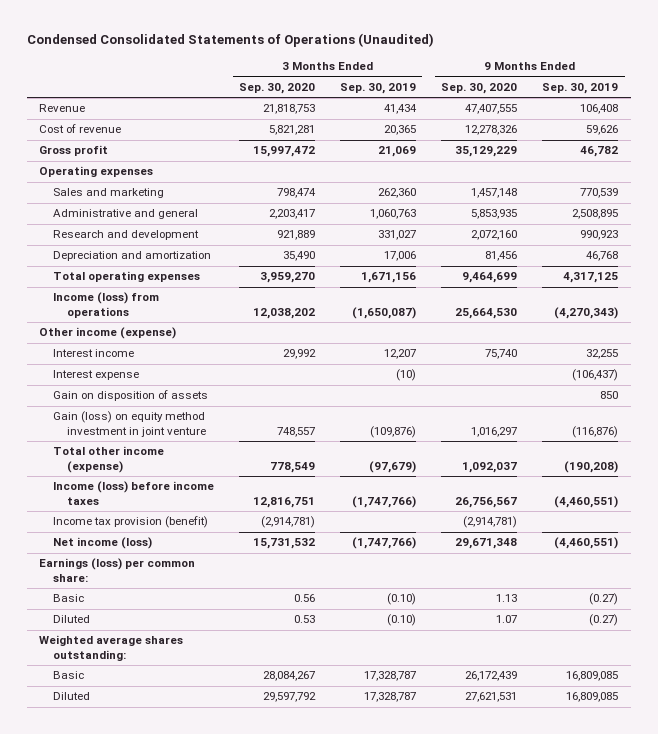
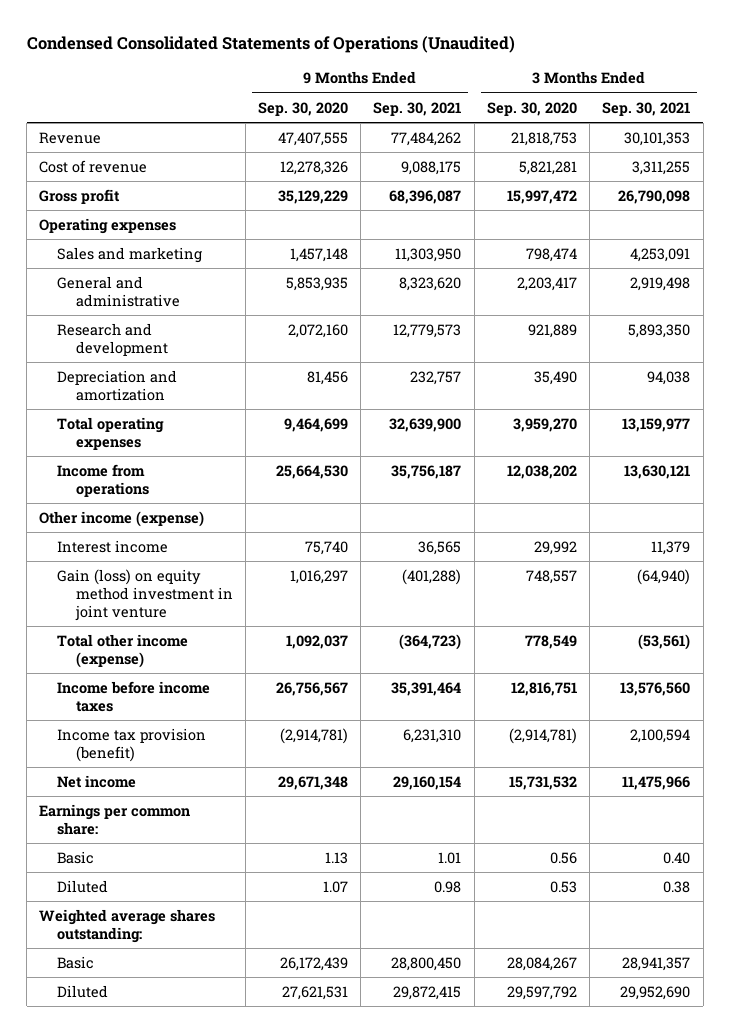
[340,82,417,94] Sep. 30, 2019 -> none
[542,82,619,94] Sep. 30, 2019 -> none
none -> [373,101,462,116] Sep. 30, 2021
none -> [602,101,691,116] Sep. 30, 2021
[53,209,199,220] Administrative and general -> [57,275,180,307] General and administrative
[53,292,160,318] Income (loss) from operations -> [57,463,149,497] Income from operations
[53,370,140,381] Interest expense -> none
[53,390,209,402] Gain on disposition of assets -> none
[53,481,215,505] Income (loss) before income taxes -> [57,680,211,712] Income before income taxes
[53,537,153,550] Net income (loss) -> [57,774,137,788] Net income
[39,558,196,582] Earnings (loss) per common share: -> [39,803,191,835] Earnings per common share:

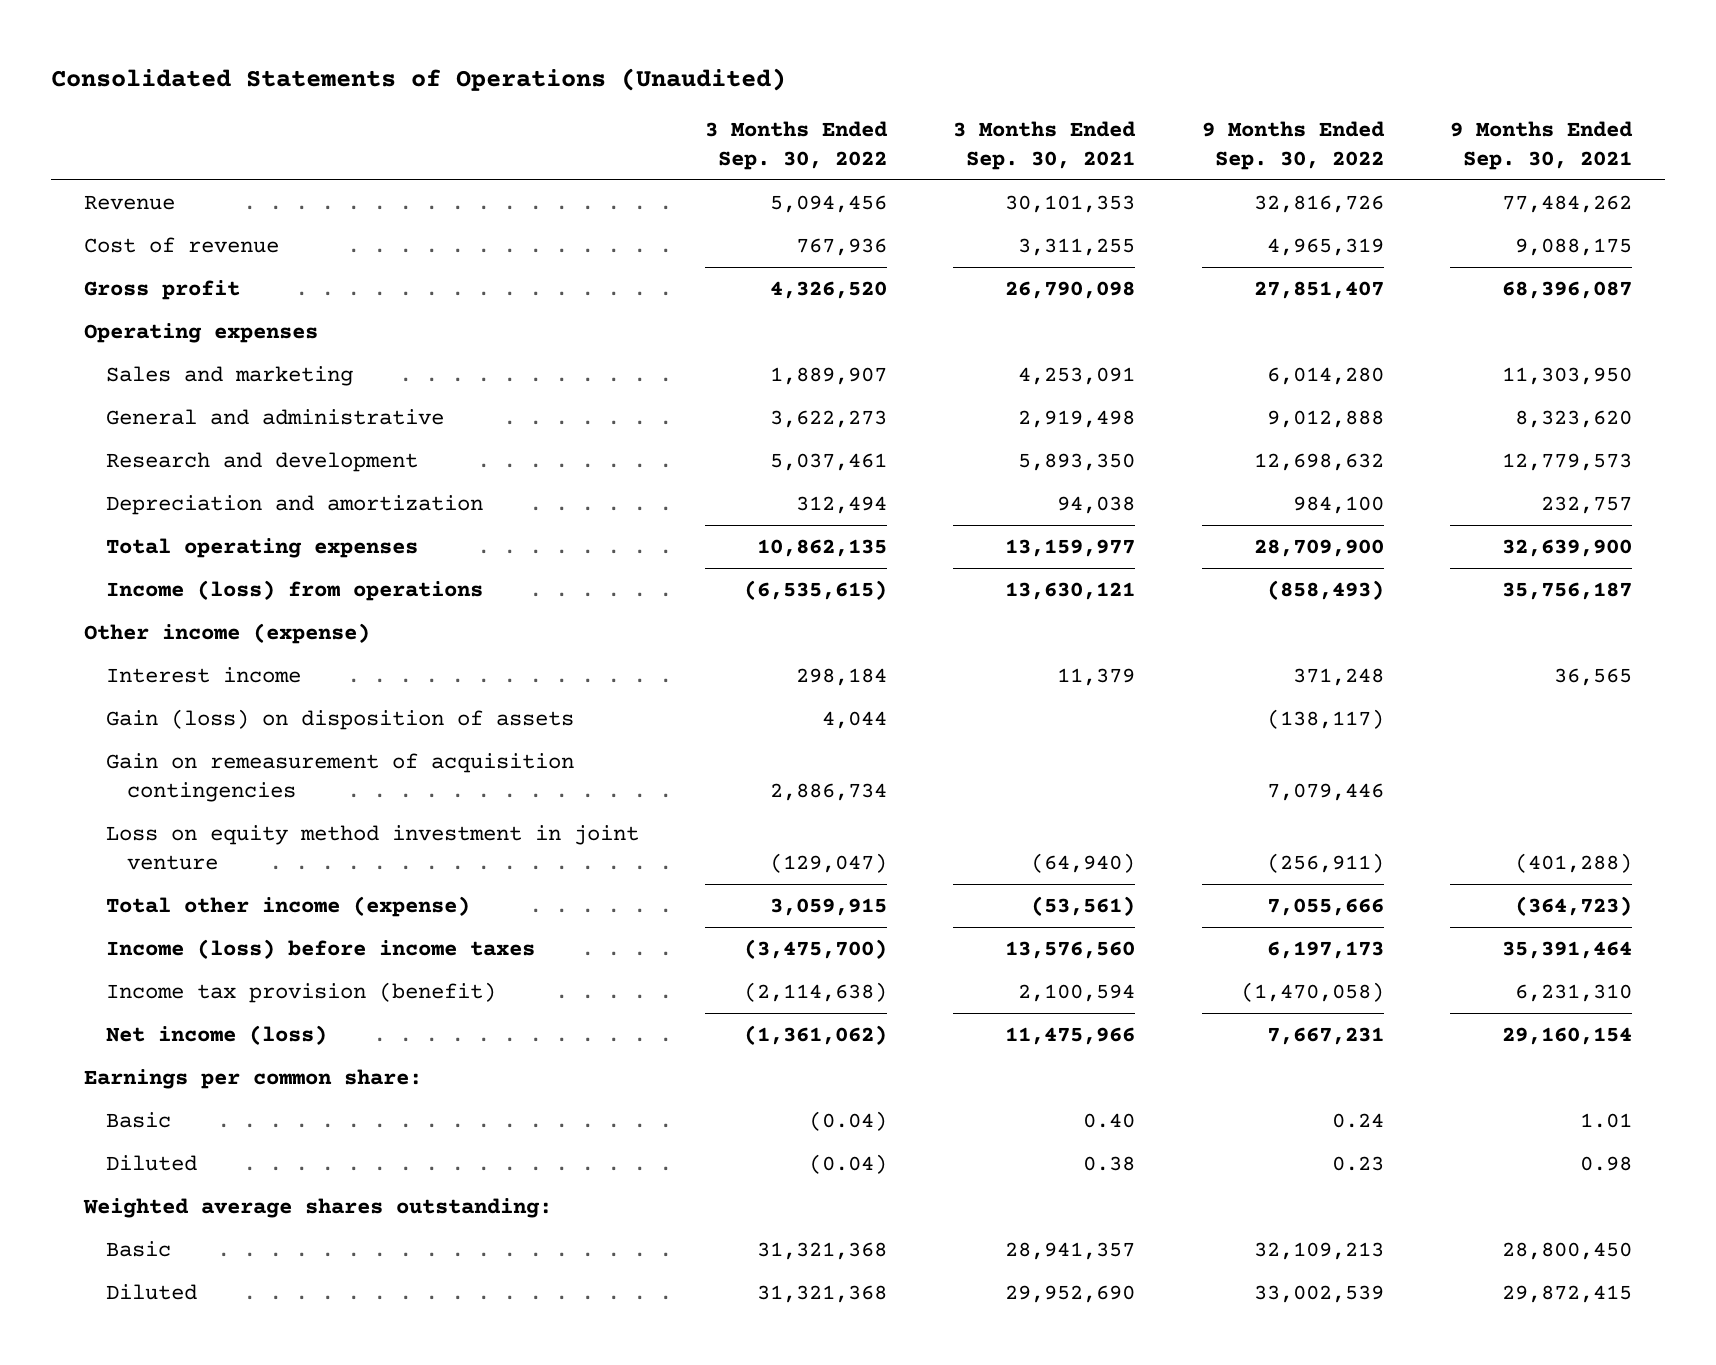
[26,36,515,54] Condensed Consolidated Statements of Operations (Unaudited) -> [50,67,786,91] Consolidated Statements of Operations (Unaudited)
[258,101,349,116] Sep. 30, 2020 -> none
[486,101,577,116] Sep. 30, 2020 -> none
none -> [704,120,888,170] 3 Months Ended Sep. 30, 2022
none -> [1201,120,1385,170] 9 Months Ended Sep. 30, 2022
[57,463,149,497] Income from operations -> [105,579,483,601] Income (loss) from operations
none -> [105,708,574,730] Gain (loss) on disposition of assets
none -> [105,752,574,802] Gain on remeasurement of acquisition contingencies
[57,568,233,621] Gain (loss) on equity method investment in joint venture -> [105,824,639,870] Loss on equity method investment in joint venture
[57,680,211,712] Income before income taxes -> [105,938,535,959] Income (loss) before income taxes
[57,774,137,788] Net income -> [105,1024,327,1045] Net income (loss)

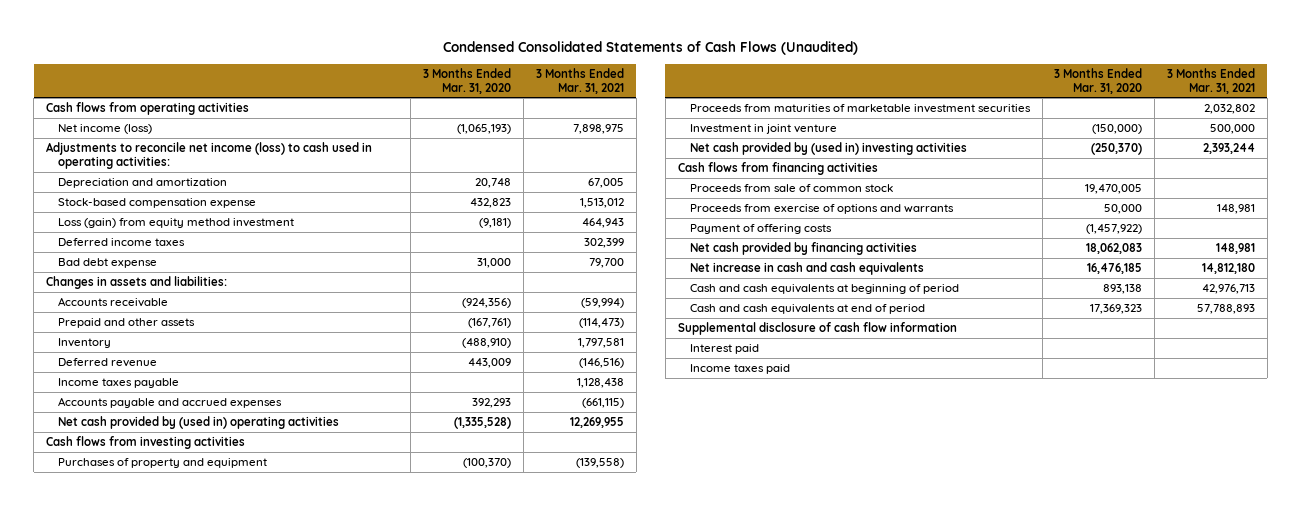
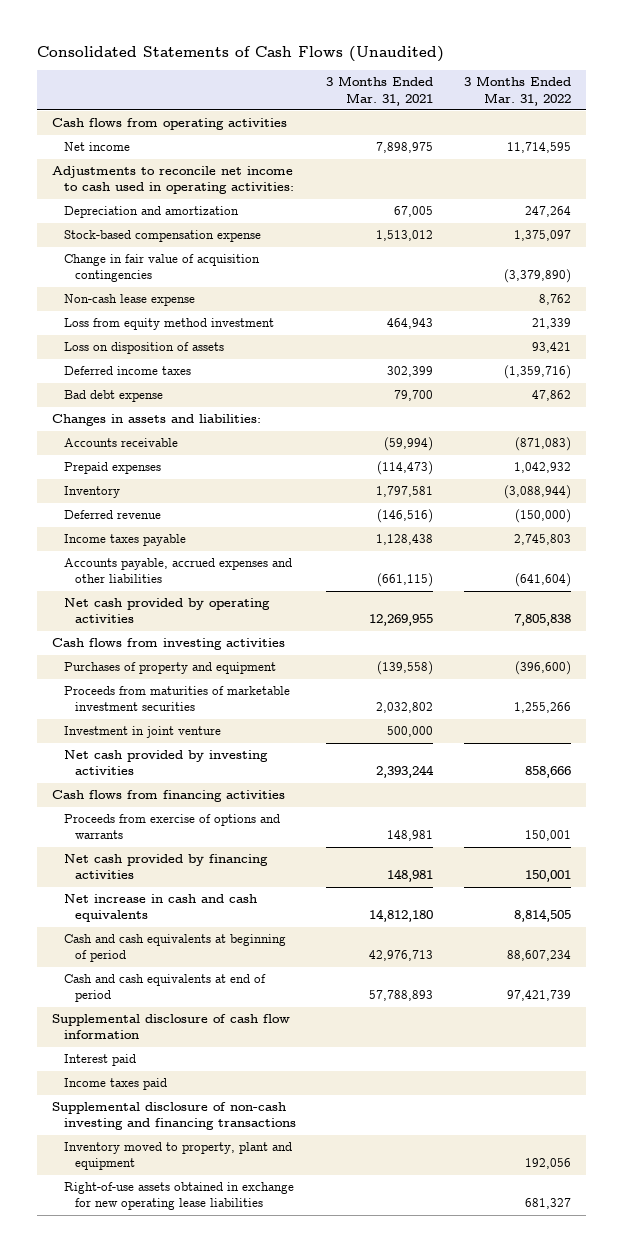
[442,40,858,55] Condensed Consolidated Statements of Cash Flows (Unaudited) -> [36,45,444,62] Consolidated Statements of Cash Flows (Unaudited)
[423,67,512,94] 3 Months Ended Mar. 31, 2020 -> none
none -> [463,76,571,106] 3 Months Ended Mar. 31, 2022
[58,123,153,134] Net income (loss) -> [63,142,130,152] Net income
[46,141,373,170] Adjustments to reconcile net income (loss) to cash used in operating activities: -> [51,166,294,195] Adjustments to reconcile net income to cash used in operating activities:
none -> [63,254,260,283] Change in fair value of acquisition contingencies
none -> [63,294,195,307] Non-cash lease expense
[58,217,295,228] Loss (gain) from equity method investment -> [63,318,274,331] Loss from equity method investment
none -> [63,342,224,355] Loss on disposition of assets
[58,317,196,328] Prepaid and other assets -> [63,462,161,475] Prepaid expenses
[58,396,283,408] Accounts payable and accrued expenses -> [63,558,292,584] Accounts payable, accrued expenses and other liabilities
[58,415,340,429] Net cash provided by (used in) operating activities -> [63,598,270,624] Net cash provided by operating activities
[689,141,967,155] Net cash provided by (used in) investing activities -> [63,750,268,776] Net cash provided by investing activities
[689,183,893,192] Proceeds from sale of common stock -> none
[689,223,832,234] Payment of offering costs -> none
none -> [51,1102,296,1131] Supplemental disclosure of non-cash investing and financing transactions
none -> [63,1142,292,1171] Inventory moved to property, plant and equipment
none -> [63,1182,294,1211] Right-of-use assets obtained in exchange for new operating lease liabilities

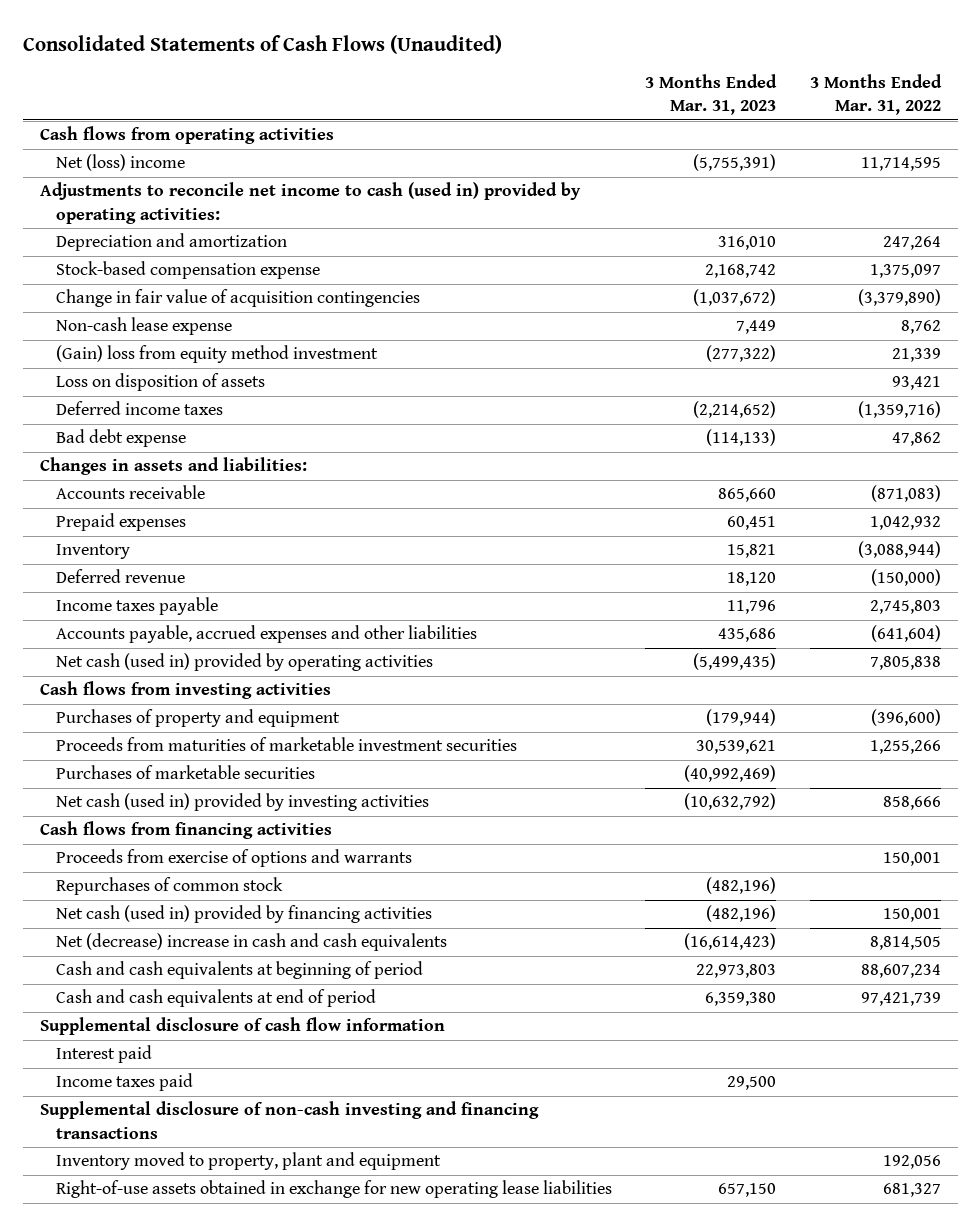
[326,76,434,106] 3 Months Ended Mar. 31, 2021 -> none
none -> [645,74,778,116] 3 Months Ended Mar. 31, 2023
[63,142,130,152] Net income -> [55,154,185,172] Net (loss) income
[51,166,294,195] Adjustments to reconcile net income to cash used in operating activities: -> [39,182,581,224] Adjustments to reconcile net income to cash (used in) provided by operating activities:
[63,318,274,331] Loss from equity method investment -> [55,345,378,364] (Gain) loss from equity method investment
[63,598,270,624] Net cash provided by operating activities -> [55,653,433,672] Net cash (used in) provided by operating activities
[63,726,221,739] Investment in joint venture -> none
none -> [55,765,315,780] Purchases of marketable securities
[63,750,268,776] Net cash provided by investing activities -> [55,793,429,812] Net cash (used in) provided by investing activities
none -> [55,877,283,896] Repurchases of common stock
[63,854,268,880] Net cash provided by financing activities -> [55,905,432,924] Net cash (used in) provided by financing activities
[63,894,257,923] Net increase in cash and cash equivalents -> [55,933,447,952] Net (decrease) increase in cash and cash equivalents

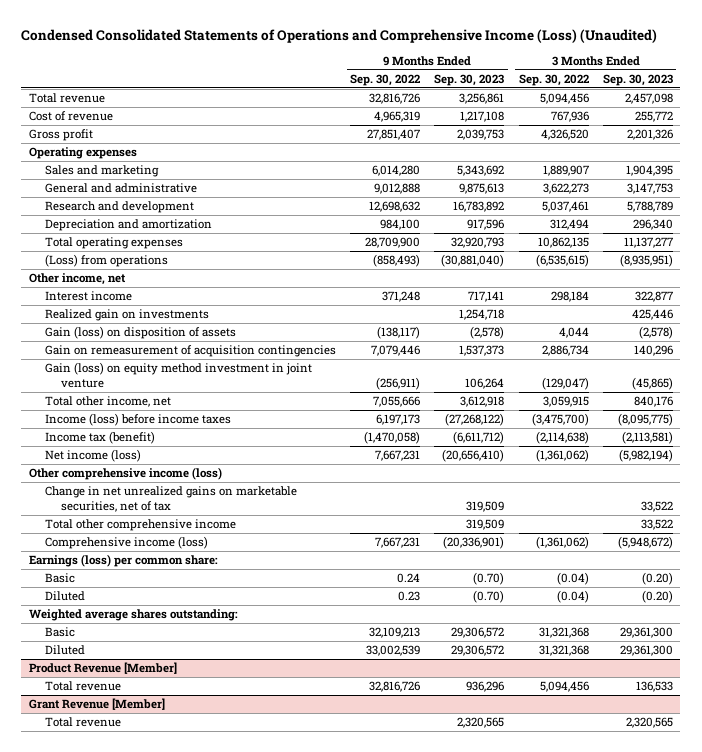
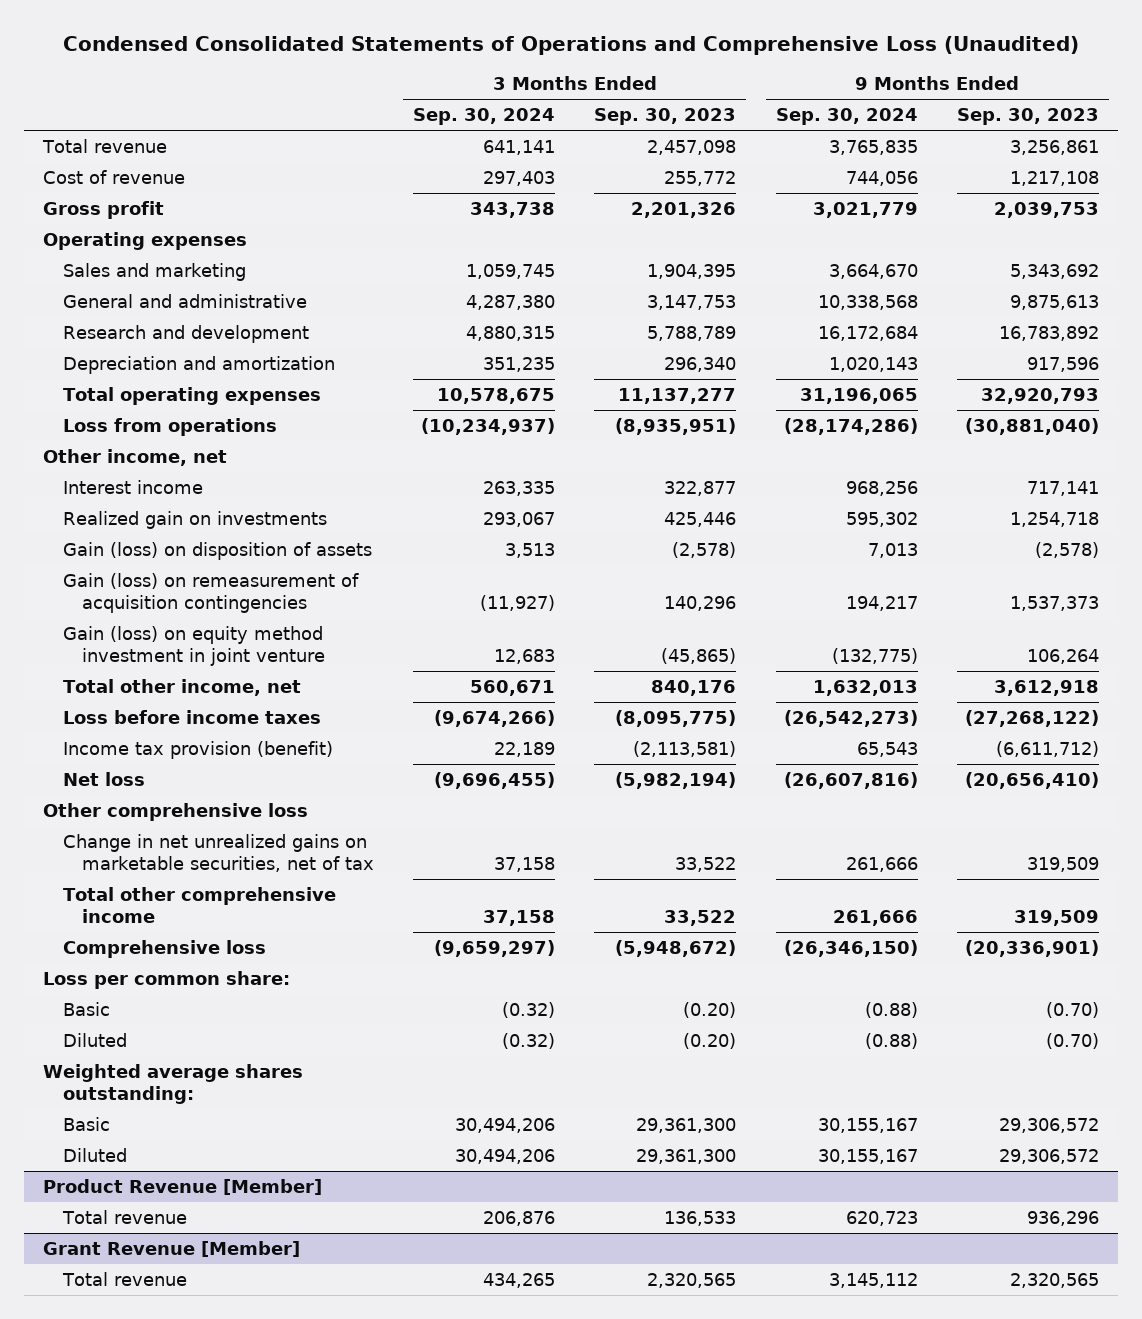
[21,28,658,43] Condensed Consolidated Statements of Operations and Comprehensive Income (Loss) (Unaudited) -> [63,35,1080,55] Condensed Consolidated Statements of Operations and Comprehensive Loss (Unaudited)
[350,73,421,86] Sep. 30, 2022 -> none
[518,73,589,86] Sep. 30, 2022 -> none
none -> [413,108,556,126] Sep. 30, 2024
none -> [775,108,918,126] Sep. 30, 2024
[44,254,168,268] (Loss) from operations -> [62,417,277,436] Loss from operations
[44,345,336,358] Gain on remeasurement of acquisition contingencies -> [62,572,359,613] Gain (loss) on remeasurement of acquisition contingencies
[44,413,231,427] Income (loss) before income taxes -> [62,709,321,724] Loss before income taxes
[44,431,155,445] Income tax (benefit) -> [62,740,333,759] Income tax provision (benefit)
[44,449,141,463] Net income (loss) -> [62,771,145,786] Net loss
[28,467,222,481] Other comprehensive income (loss) -> [43,802,309,821] Other comprehensive loss
[44,536,208,550] Comprehensive income (loss) -> [62,939,266,958] Comprehensive loss
[28,554,218,568] Earnings (loss) per common share: -> [43,970,291,989] Loss per common share:

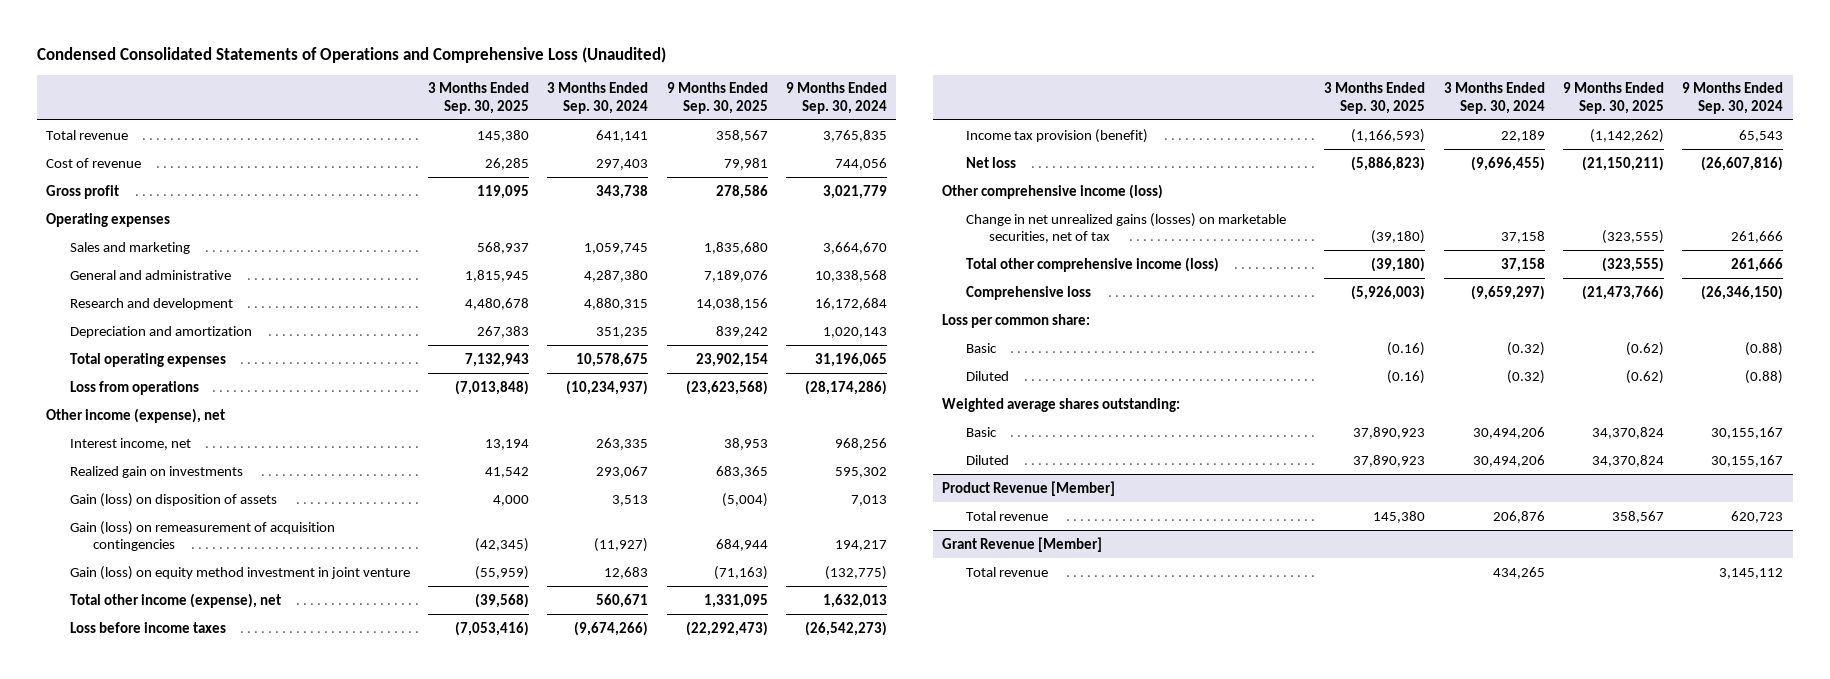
[594,108,737,126] Sep. 30, 2023 -> none
[956,108,1099,126] Sep. 30, 2023 -> none
none -> [427,82,529,114] 3 Months Ended Sep. 30, 2025
none -> [666,82,768,114] 9 Months Ended Sep. 30, 2025
[43,448,228,466] Other income, net -> [46,407,226,423] Other income (expense), net
[62,479,203,494] Interest income -> [69,437,191,450] Interest income, net
[62,678,301,696] Total other income, net -> [69,592,281,608] Total other income (expense), net
[43,802,309,821] Other comprehensive loss -> [942,183,1164,199] Other comprehensive income (loss)
[62,833,374,872] Change in net unrealized gains on marketable securities, net of tax -> [965,212,1286,243] Change in net unrealized gains (losses) on marketable securities, net of tax
[62,886,336,923] Total other comprehensive income -> [965,256,1219,272] Total other comprehensive income (loss)

